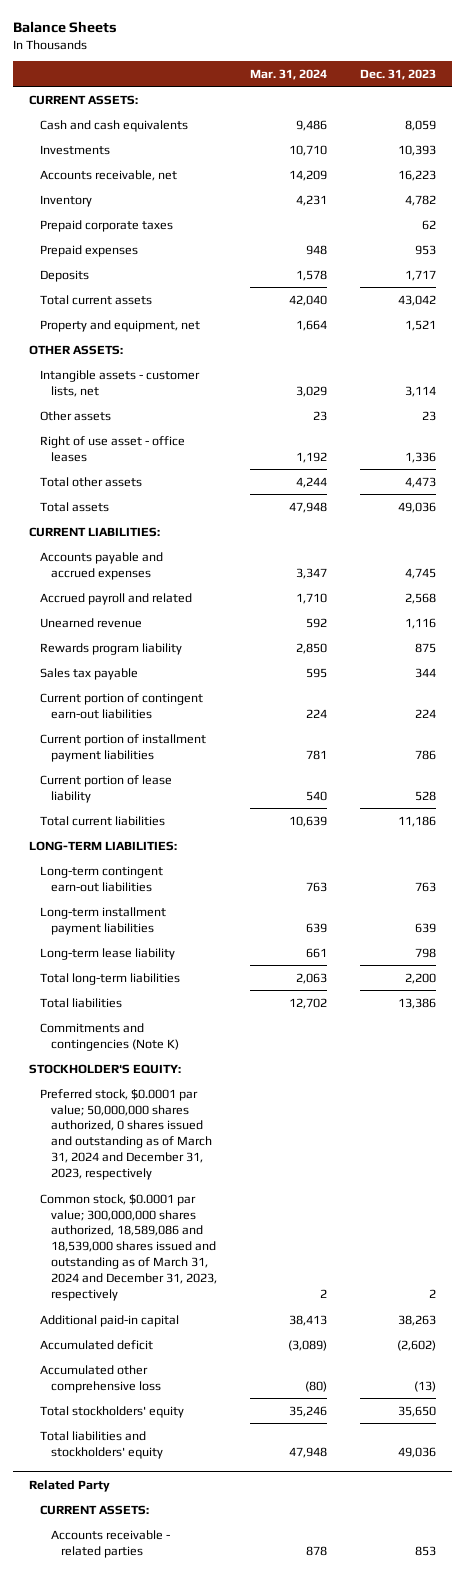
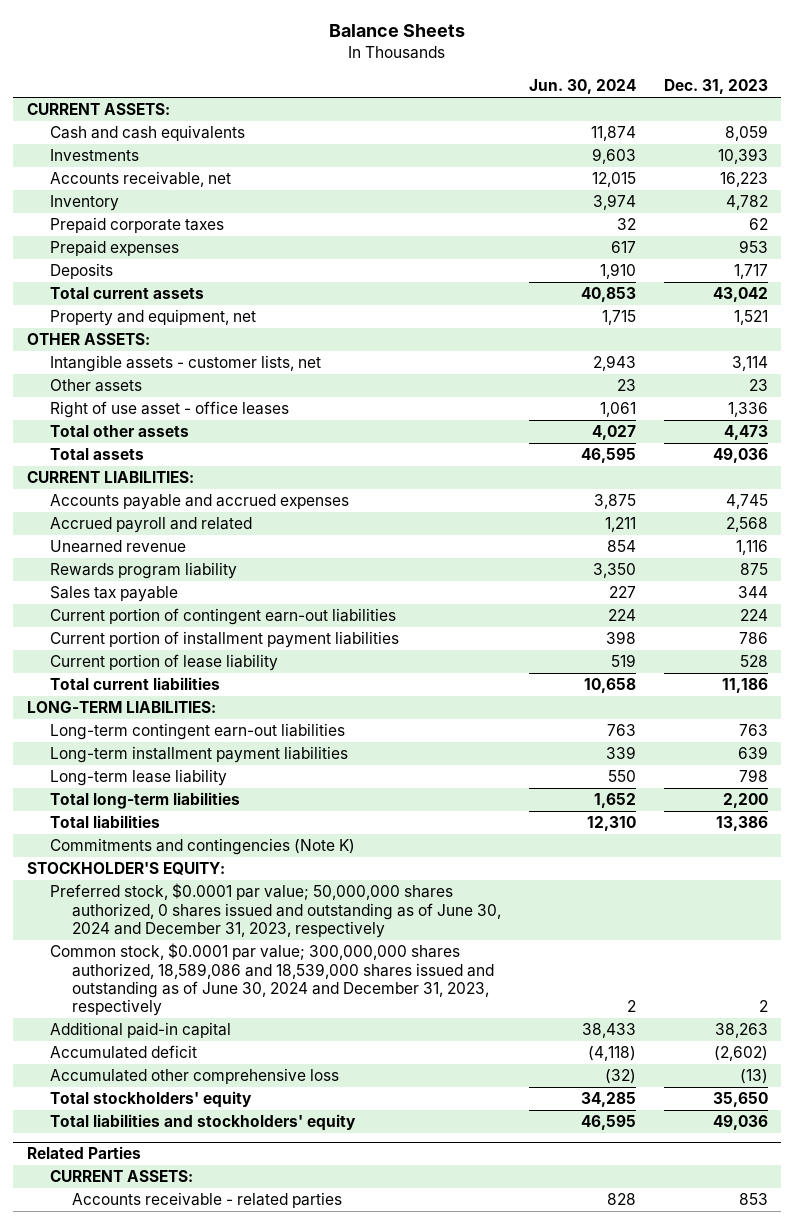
[249,68,327,80] Mar. 31, 2024 -> none
none -> [528,79,636,95] Jun. 30, 2024
[39,1088,212,1181] Preferred stock, $0.0001 par value; 50,000,000 shares authorized, 0 shares issued and outstanding as of March 31, 2024 and December 31, 2023, respectively -> [49,883,502,939] Preferred stock, $0.0001 par value; 50,000,000 shares authorized, 0 shares issued and outstanding as of June 30, 2024 and December 31, 2023, respectively
[39,1193,217,1302] Common stock, $0.0001 par value; 300,000,000 shares authorized, 18,589,086 and 18,539,000 shares issued and outstanding as of March 31, 2024 and December 31, 2023, respectively -> [49,943,495,1017] Common stock, $0.0001 par value; 300,000,000 shares authorized, 18,589,086 and 18,539,000 shares issued and outstanding as of June 30, 2024 and December 31, 2023, respectively
[29,1479,111,1492] Related Party -> [27,1146,142,1160] Related Parties

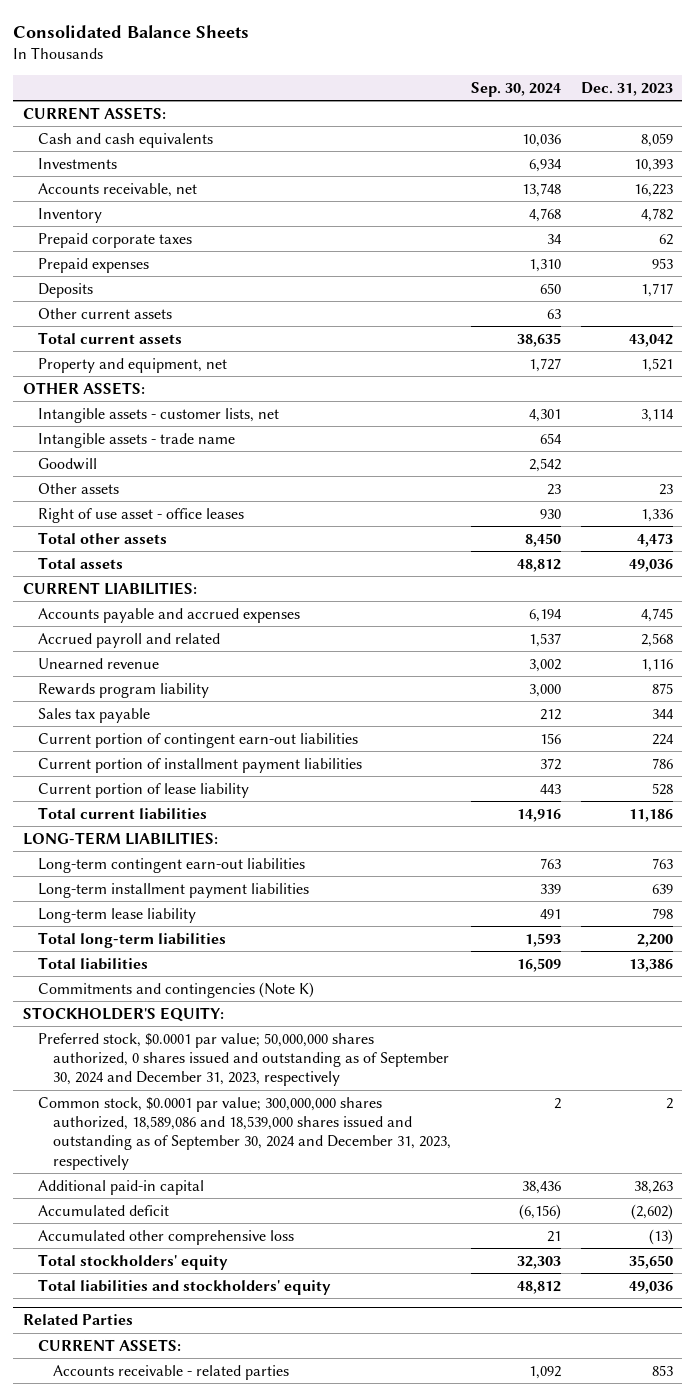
[329,24,466,38] Balance Sheets -> [13,24,250,38] Consolidated Balance Sheets
[528,79,636,95] Jun. 30, 2024 -> none
none -> [470,81,561,97] Sep. 30, 2024
none -> [38,307,173,319] Other current assets
none -> [38,432,236,448] Intangible assets - trade name
none -> [38,457,98,470] Goodwill
[49,883,502,939] Preferred stock, $0.0001 par value; 50,000,000 shares authorized, 0 shares issued and outstanding as of June 30, 2024 and December 31, 2023, respectively -> [38,1032,450,1087] Preferred stock, $0.0001 par value; 50,000,000 shares authorized, 0 shares issued and outstanding as of September 30, 2024 and December 31, 2023, respectively
[49,943,495,1017] Common stock, $0.0001 par value; 300,000,000 shares authorized, 18,589,086 and 18,539,000 shares issued and outstanding as of June 30, 2024 and December 31, 2023, respectively -> [38,1096,452,1170] Common stock, $0.0001 par value; 300,000,000 shares authorized, 18,589,086 and 18,539,000 shares issued and outstanding as of September 30, 2024 and December 31, 2023, respectively

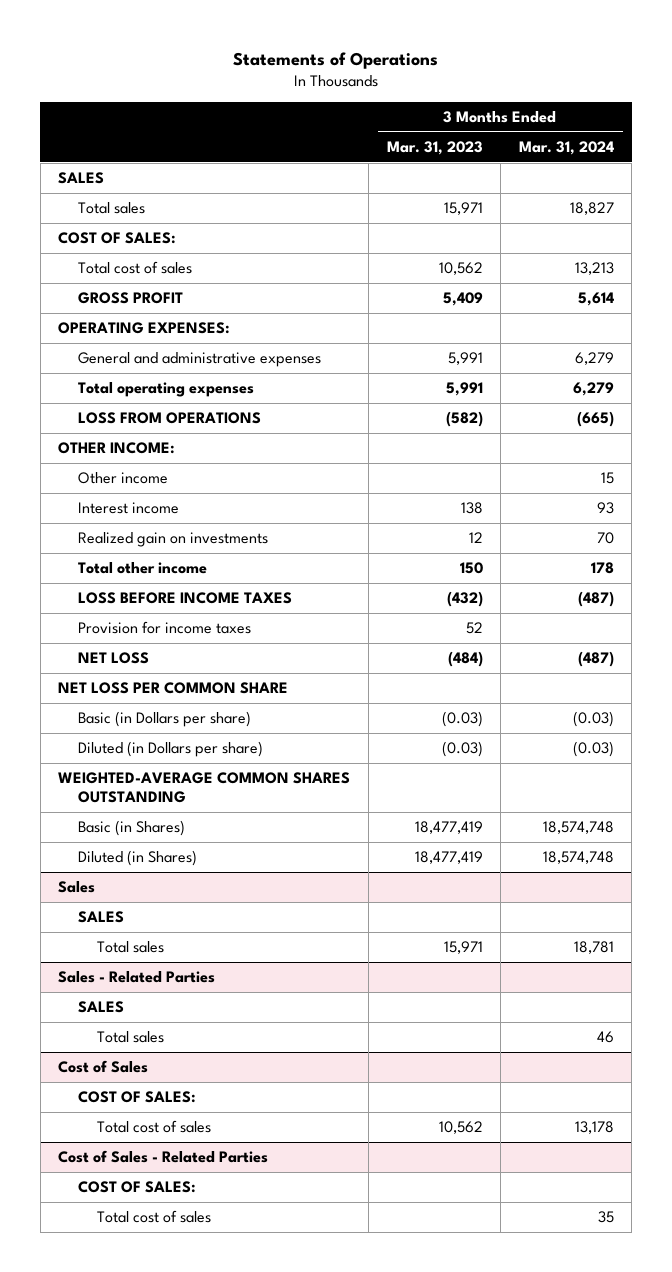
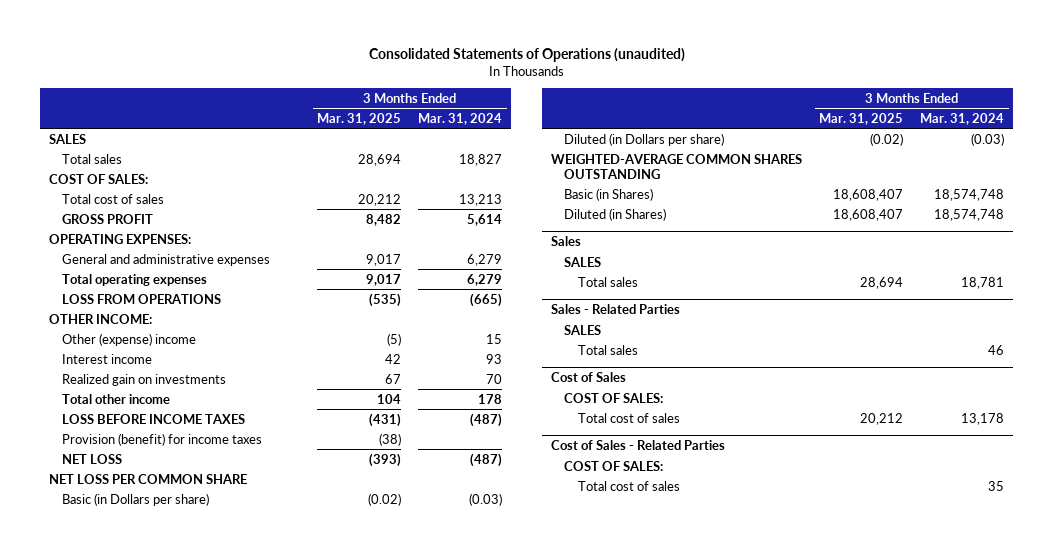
[233,51,439,69] Statements of Operations -> [368,48,685,63] Consolidated Statements of Operations (unaudited)
[386,140,483,155] Mar. 31, 2023 -> none
none -> [317,112,402,125] Mar. 31, 2025
[77,472,168,485] Other income -> [62,332,197,346] Other (expense) income
[77,621,251,635] Provision for income taxes -> [62,432,263,446] Provision (benefit) for income taxes

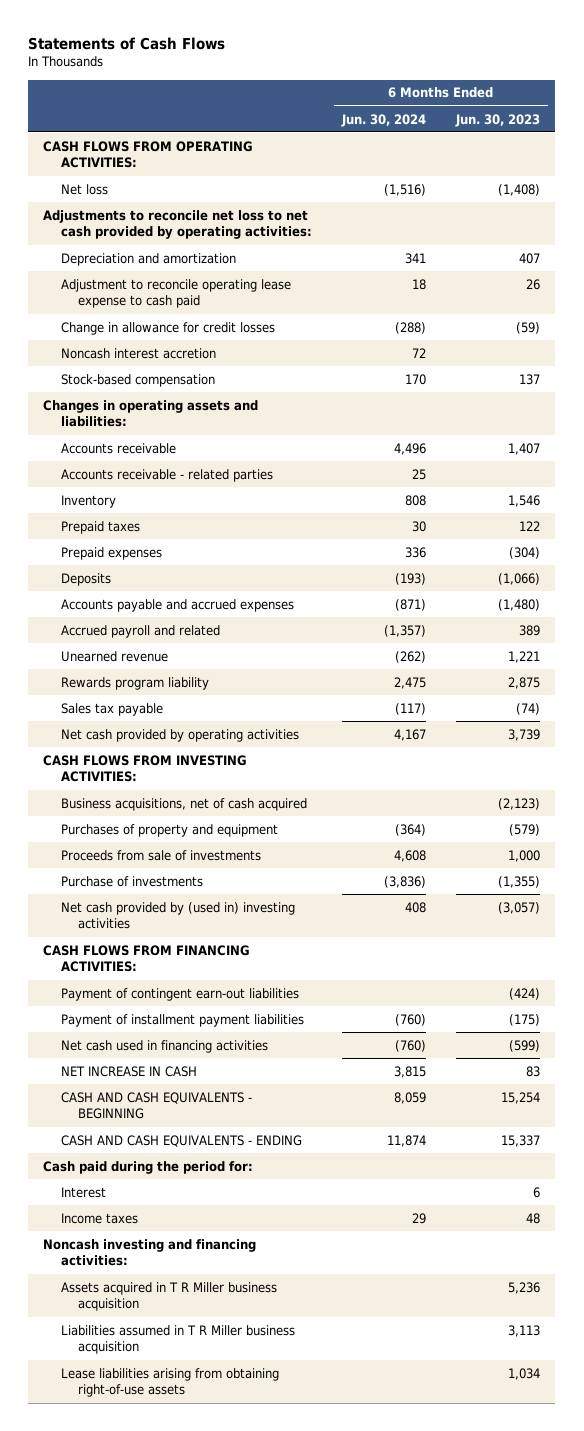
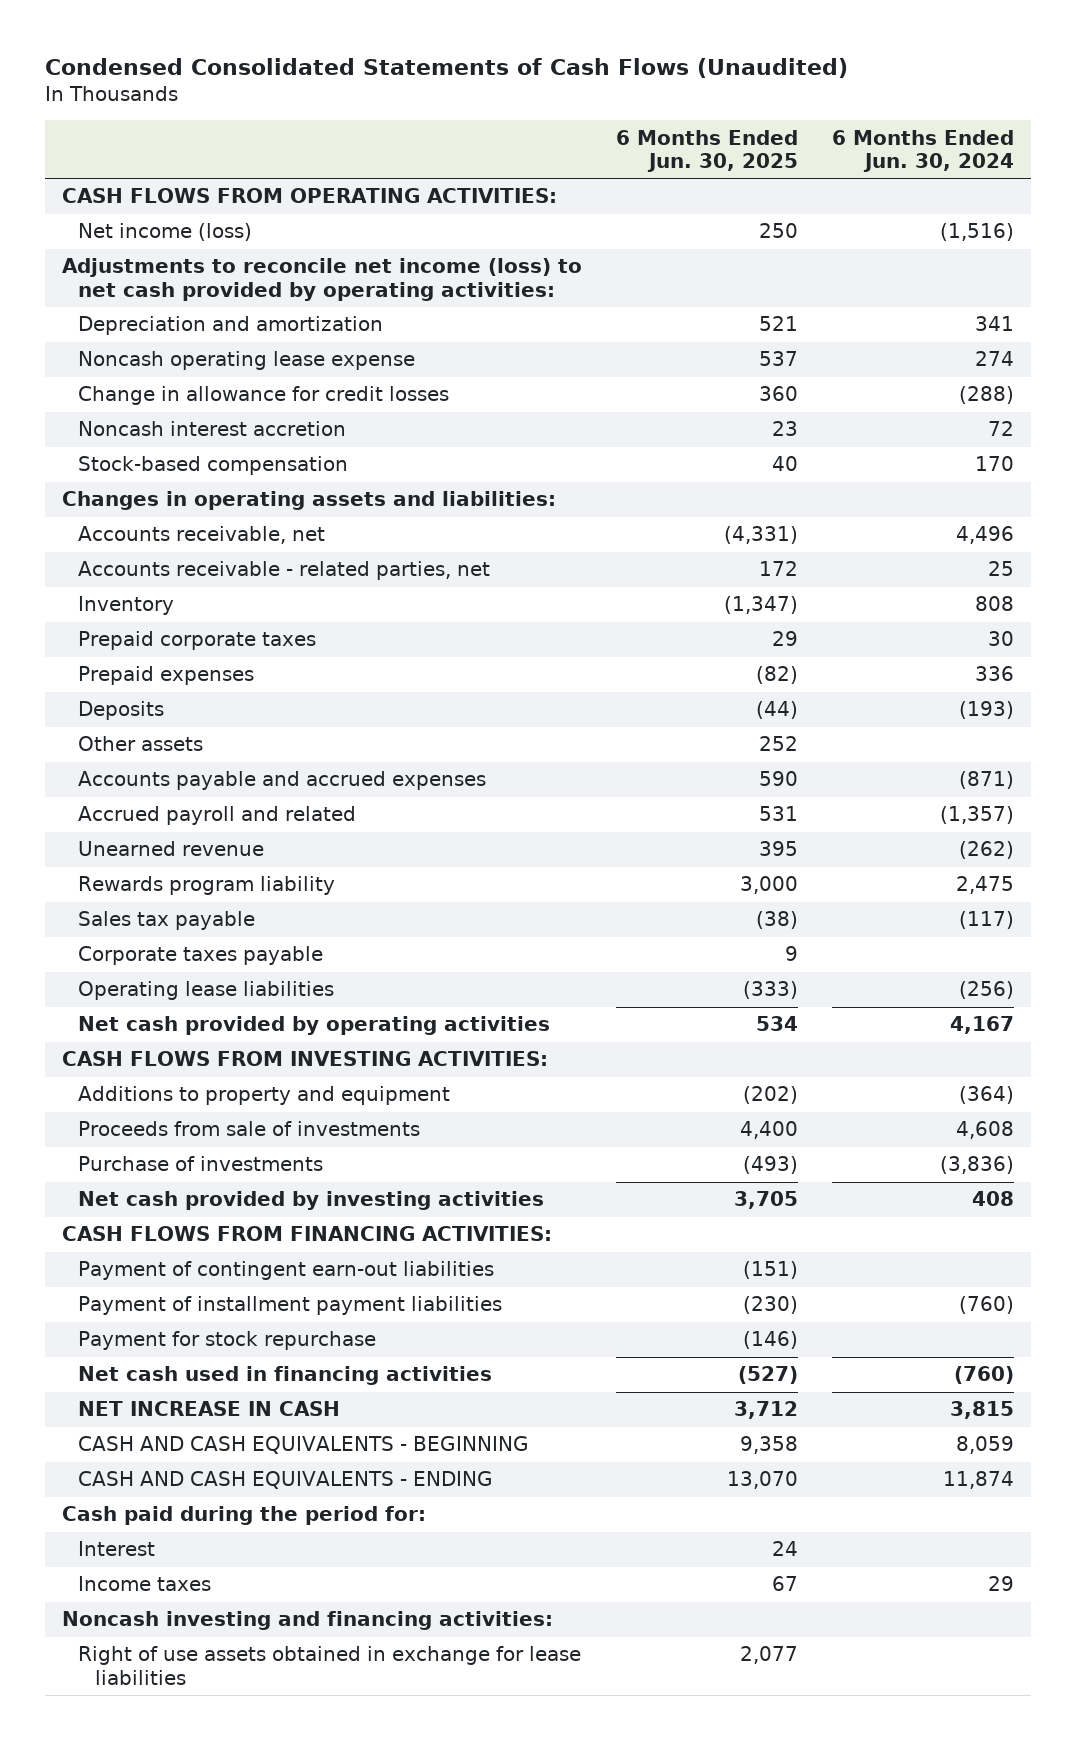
[28,36,226,50] Statements of Cash Flows -> [45,58,849,79] Condensed Consolidated Statements of Cash Flows (Unaudited)
[455,113,541,127] Jun. 30, 2023 -> none
none -> [616,129,799,173] 6 Months Ended Jun. 30, 2025
[60,183,108,195] Net loss -> [78,223,253,242] Net income (loss)
[43,209,312,240] Adjustments to reconcile net loss to net cash provided by operating activities: -> [62,258,583,301] Adjustments to reconcile net income (loss) to net cash provided by operating activities:
[60,278,291,309] Adjustment to reconcile operating lease expense to cash paid -> [78,351,416,371] Noncash operating lease expense
[411,278,426,290] 18 -> [975,351,1015,367] 274
[60,442,176,454] Accounts receivable -> [78,526,326,545] Accounts receivable, net
[60,468,273,482] Accounts receivable - related parties -> [78,561,491,581] Accounts receivable - related parties, net
[60,520,140,534] Prepaid taxes -> [78,631,317,651] Prepaid corporate taxes
none -> [78,736,204,752] Other assets
none -> [78,946,324,966] Corporate taxes payable
none -> [78,981,335,1001] Operating lease liabilities
[60,797,307,811] Business acquisitions, net of cash acquired -> none
[60,823,278,837] Purchases of property and equipment -> [78,1086,451,1106] Additions to property and equipment
[60,901,295,930] Net cash provided by (used in) investing activities -> [78,1191,545,1211] Net cash provided by investing activities
none -> [78,1331,377,1351] Payment for stock repurchase
[60,1281,277,1312] Assets acquired in T R Miller business acquisition -> none
[60,1324,295,1355] Liabilities assumed in T R Miller business acquisition -> none
[60,1367,279,1398] Lease liabilities arising from obtaining right-of-use assets -> [78,1646,582,1685] Right of use assets obtained in exchange for lease liabilities

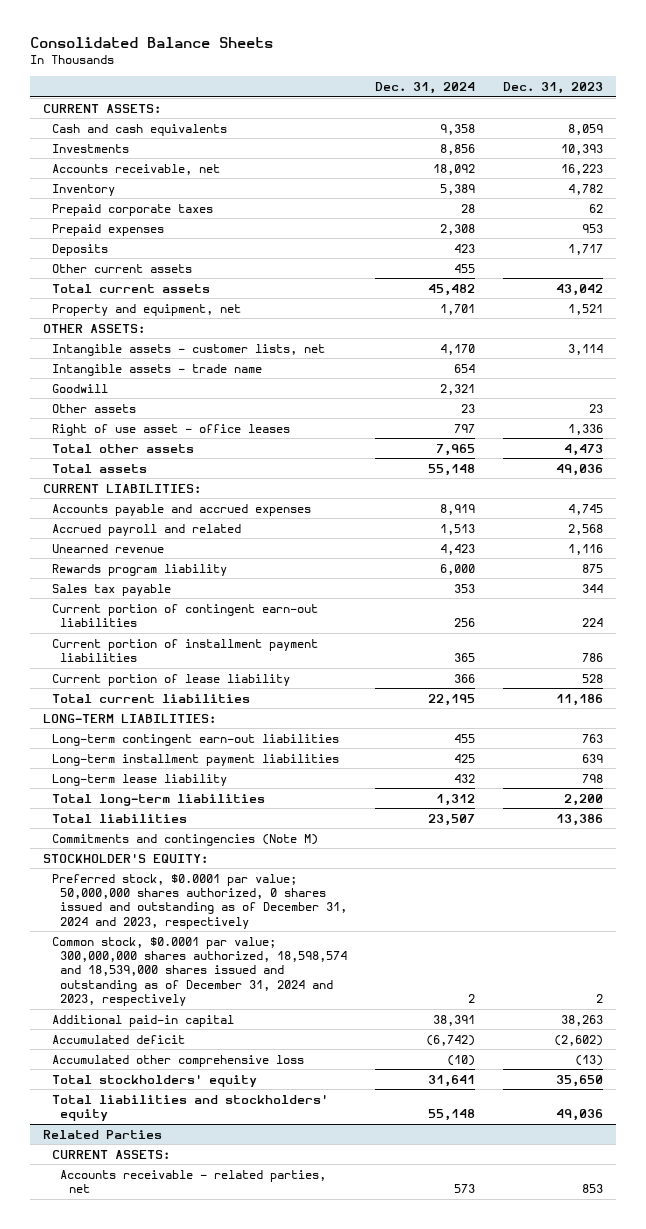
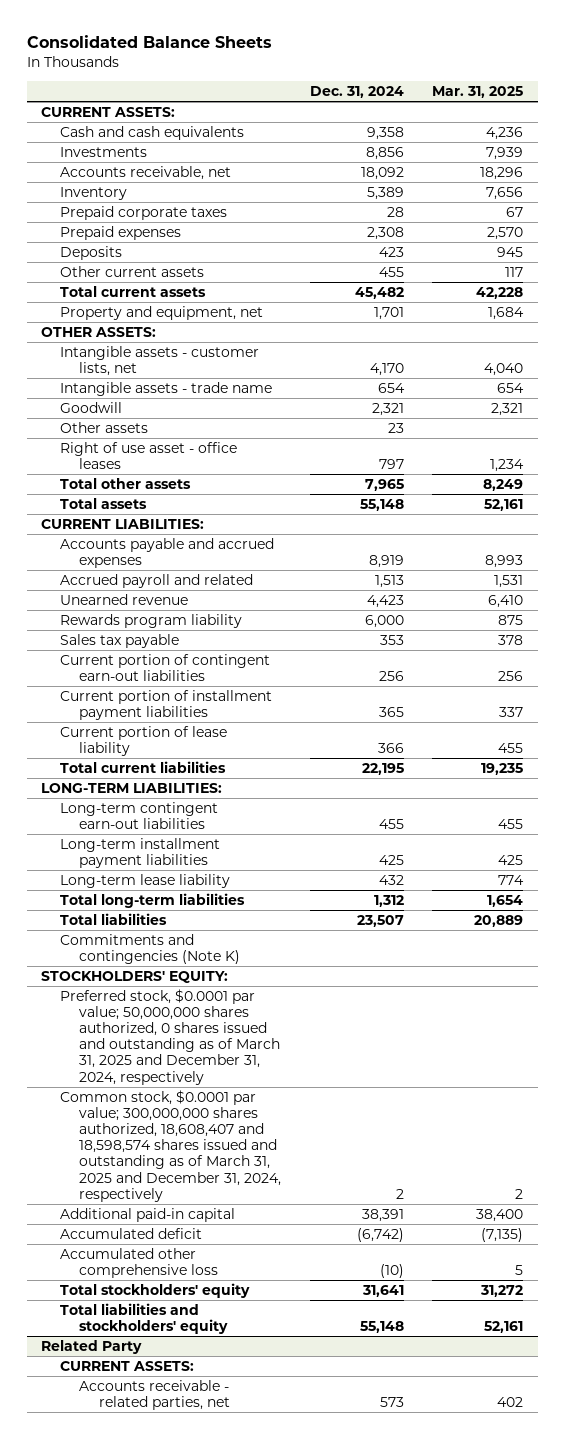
[502,82,603,95] Dec. 31, 2023 -> none
none -> [432,85,524,98] Mar. 31, 2025
[51,833,318,846] Commitments and contingencies (Note M) -> [60,934,241,965] Commitments and contingencies (Note K)
[43,852,209,863] STOCKHOLDER'S EQUITY: -> [40,971,228,984] STOCKHOLDERS' EQUITY:
[51,873,348,929] Preferred stock, $0.0001 par value; 50,000,000 shares authorized, 0 shares issued and outstanding as of December 31, 2024 and 2023, respectively -> [60,989,281,1085] Preferred stock, $0.0001 par value; 50,000,000 shares authorized, 0 shares issued and outstanding as of March 31, 2025 and December 31, 2024, respectively
[51,936,348,1007] Common stock, $0.0001 par value; 300,000,000 shares authorized, 18,598,574 and 18,539,000 shares issued and outstanding as of December 31, 2024 and 2023, respectively -> [60,1090,282,1202] Common stock, $0.0001 par value; 300,000,000 shares authorized, 18,608,407 and 18,598,574 shares issued and outstanding as of March 31, 2025 and December 31, 2024, respectively
[43,1129,163,1139] Related Parties -> [40,1340,142,1355] Related Party

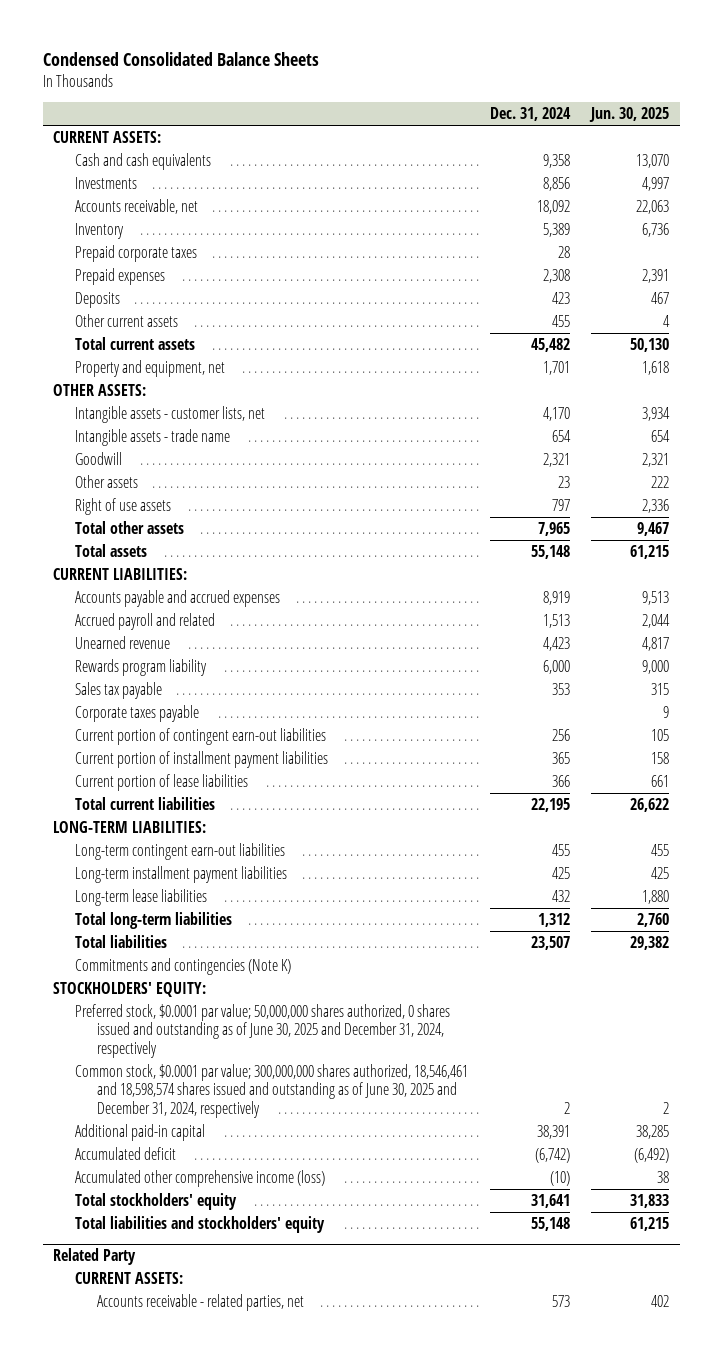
[26,35,272,49] Consolidated Balance Sheets -> [42,52,319,67] Condensed Consolidated Balance Sheets
[432,85,524,98] Mar. 31, 2025 -> none
none -> [588,107,669,123] Jun. 30, 2025
[60,442,238,470] Right of use asset - office leases -> [75,497,172,515] Right of use assets
none -> [75,704,200,722] Corporate taxes payable
[60,726,228,757] Current portion of lease liability -> [75,773,249,791] Current portion of lease liabilities
[60,874,231,889] Long-term lease liability -> [75,888,208,906] Long-term lease liabilities
[60,989,281,1085] Preferred stock, $0.0001 par value; 50,000,000 shares authorized, 0 shares issued and outstanding as of March 31, 2025 and December 31, 2024, respectively -> [75,1003,451,1058] Preferred stock, $0.0001 par value; 50,000,000 shares authorized, 0 shares issued and outstanding as of June 30, 2025 and December 31, 2024, respectively
[60,1090,282,1202] Common stock, $0.0001 par value; 300,000,000 shares authorized, 18,608,407 and 18,598,574 shares issued and outstanding as of March 31, 2025 and December 31, 2024, respectively -> [75,1063,469,1118] Common stock, $0.0001 par value; 300,000,000 shares authorized, 18,546,461 and 18,598,574 shares issued and outstanding as of June 30, 2025 and December 31, 2024, respectively
[60,1248,219,1279] Accumulated other comprehensive loss -> [75,1169,326,1187] Accumulated other comprehensive income (loss)

